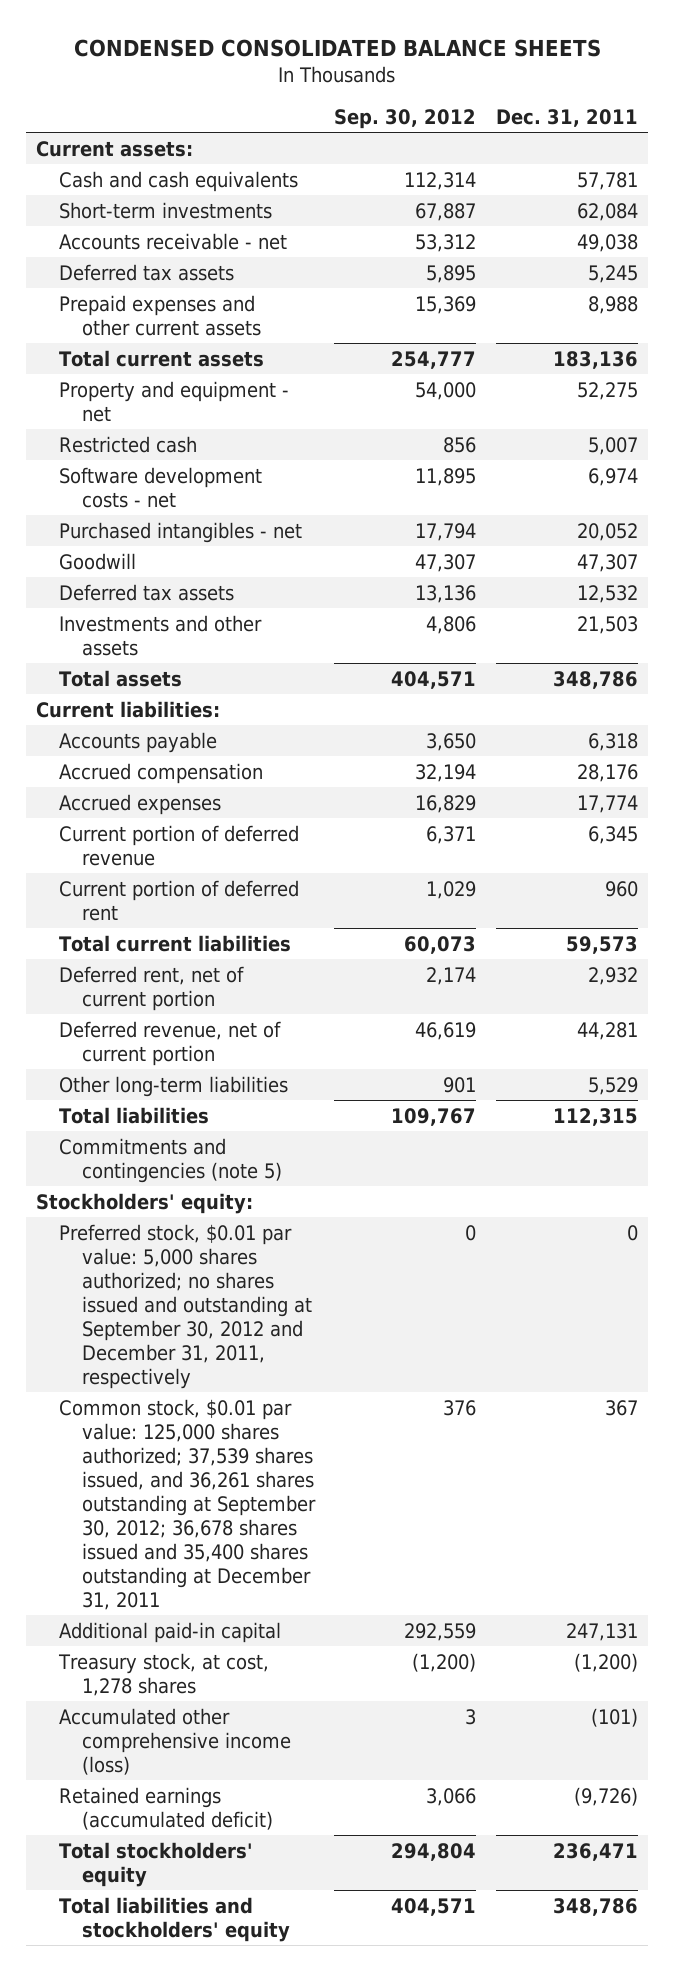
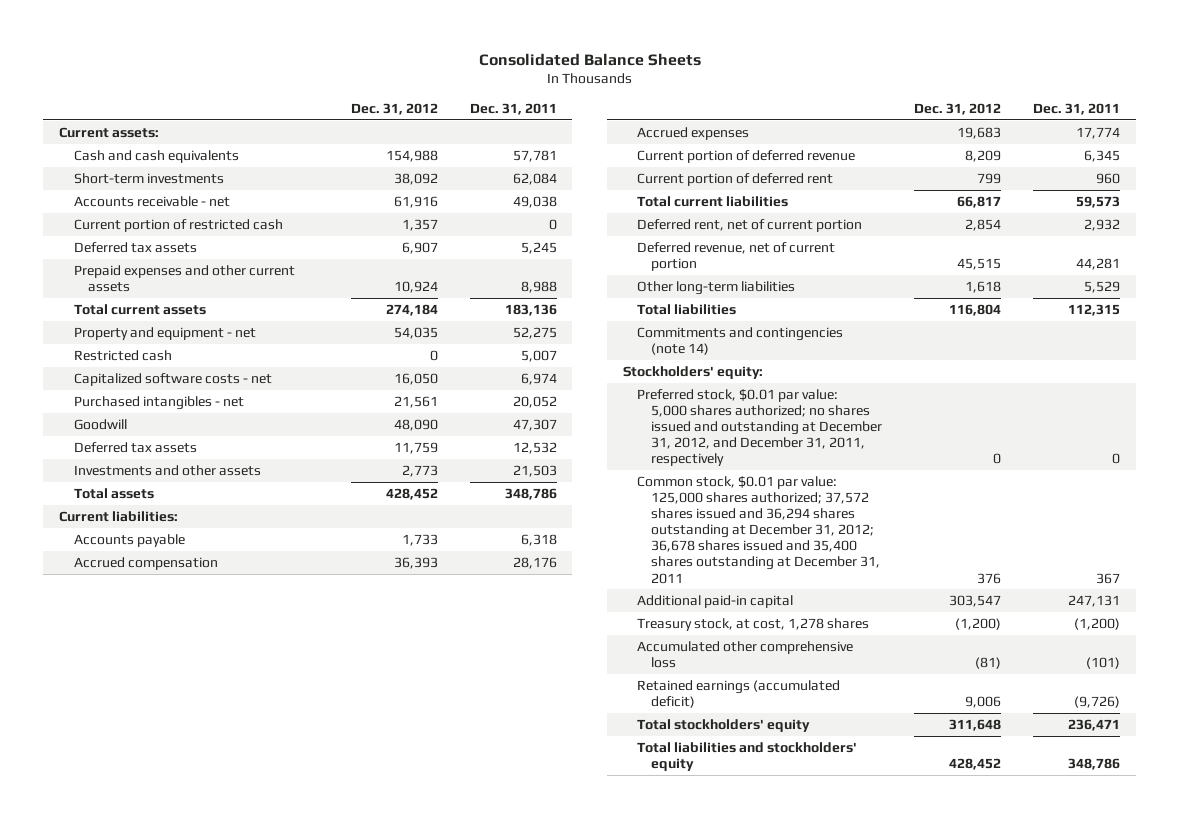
[73,38,601,57] CONDENSED CONSOLIDATED BALANCE SHEETS -> [478,52,701,66] Consolidated Balance Sheets
[334,108,477,129] Sep. 30, 2012 -> none
none -> [350,102,438,115] Dec. 31, 2012
none -> [73,218,283,232] Current portion of restricted cash
[58,466,262,508] Software development costs - net -> [73,372,272,386] Capitalized software costs - net
[58,1137,282,1183] Commitments and contingencies (note 5) -> [637,326,844,355] Commitments and contingencies (note 14)
[58,1223,312,1389] Preferred stock, $0.01 par value: 5,000 shares authorized; no shares issued and outstanding at September 30, 2012 and December 31, 2011, respectively -> [637,388,883,467] Preferred stock, $0.01 par value: 5,000 shares authorized; no shares issued and outstanding at December 31, 2012, and December 31, 2011, respectively
[58,1398,316,1610] Common stock, $0.01 par value: 125,000 shares authorized; 37,539 shares issued, and 36,261 shares outstanding at September 30, 2012; 36,678 shares issued and 35,400 shares outstanding at December 31, 2011 -> [637,475,881,584] Common stock, $0.01 par value: 125,000 shares authorized; 37,572 shares issued and 36,294 shares outstanding at December 31, 2012; 36,678 shares issued and 35,400 shares outstanding at December 31, 2011
[58,1707,291,1775] Accumulated other comprehensive income (loss) -> [637,640,854,668] Accumulated other comprehensive loss

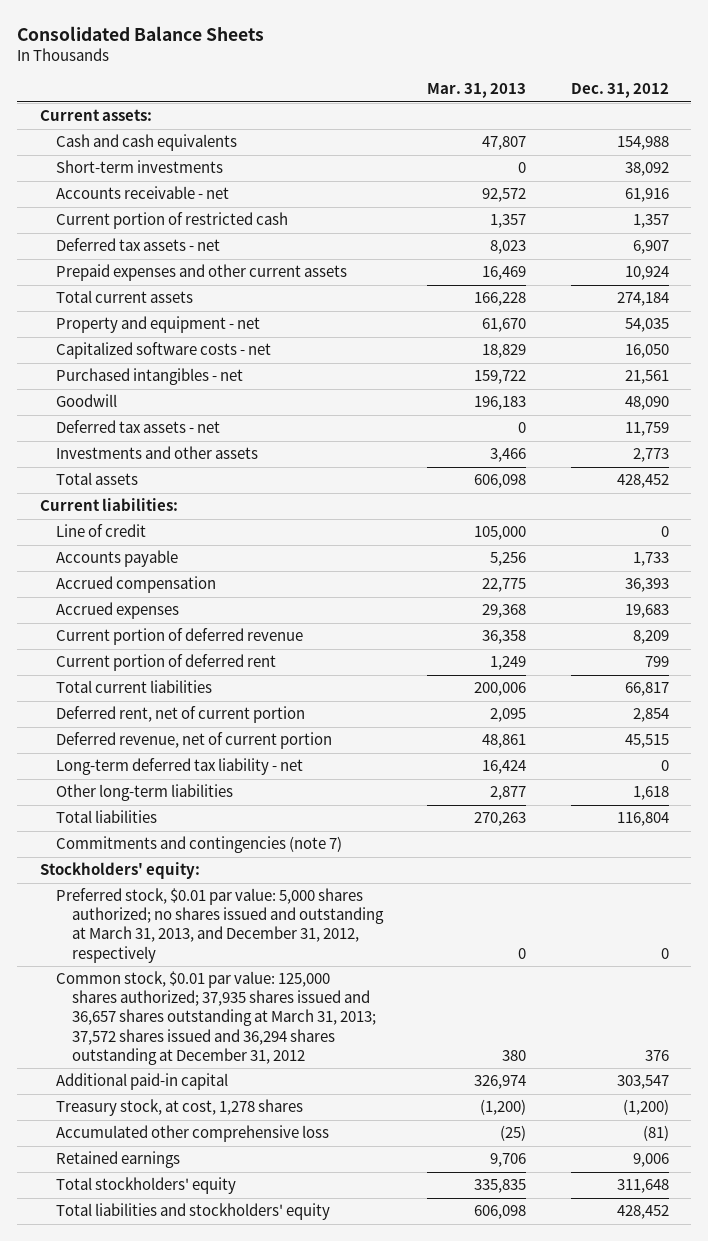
[469,102,557,115] Dec. 31, 2011 -> none
none -> [427,83,527,99] Mar. 31, 2013
[73,241,197,253] Deferred tax assets -> [55,238,220,252] Deferred tax assets - net
[73,349,172,361] Restricted cash -> none
[73,441,197,453] Deferred tax assets -> [55,420,220,434] Deferred tax assets - net
none -> [55,524,146,538] Line of credit
none -> [55,758,303,776] Long-term deferred tax liability - net
[637,326,844,355] Commitments and contingencies (note 14) -> [55,836,342,854] Commitments and contingencies (note 7)
[637,388,883,467] Preferred stock, $0.01 par value: 5,000 shares authorized; no shares issued and outstanding at December 31, 2012, and December 31, 2011, respectively -> [55,888,385,963] Preferred stock, $0.01 par value: 5,000 shares authorized; no shares issued and outstanding at March 31, 2013, and December 31, 2012, respectively
[637,475,881,584] Common stock, $0.01 par value: 125,000 shares authorized; 37,572 shares issued and 36,294 shares outstanding at December 31, 2012; 36,678 shares issued and 35,400 shares outstanding at December 31, 2011 -> [55,971,377,1065] Common stock, $0.01 par value: 125,000 shares authorized; 37,935 shares issued and 36,657 shares outstanding at March 31, 2013; 37,572 shares issued and 36,294 shares outstanding at December 31, 2012
[637,679,841,708] Retained earnings (accumulated deficit) -> [55,1151,180,1169] Retained earnings

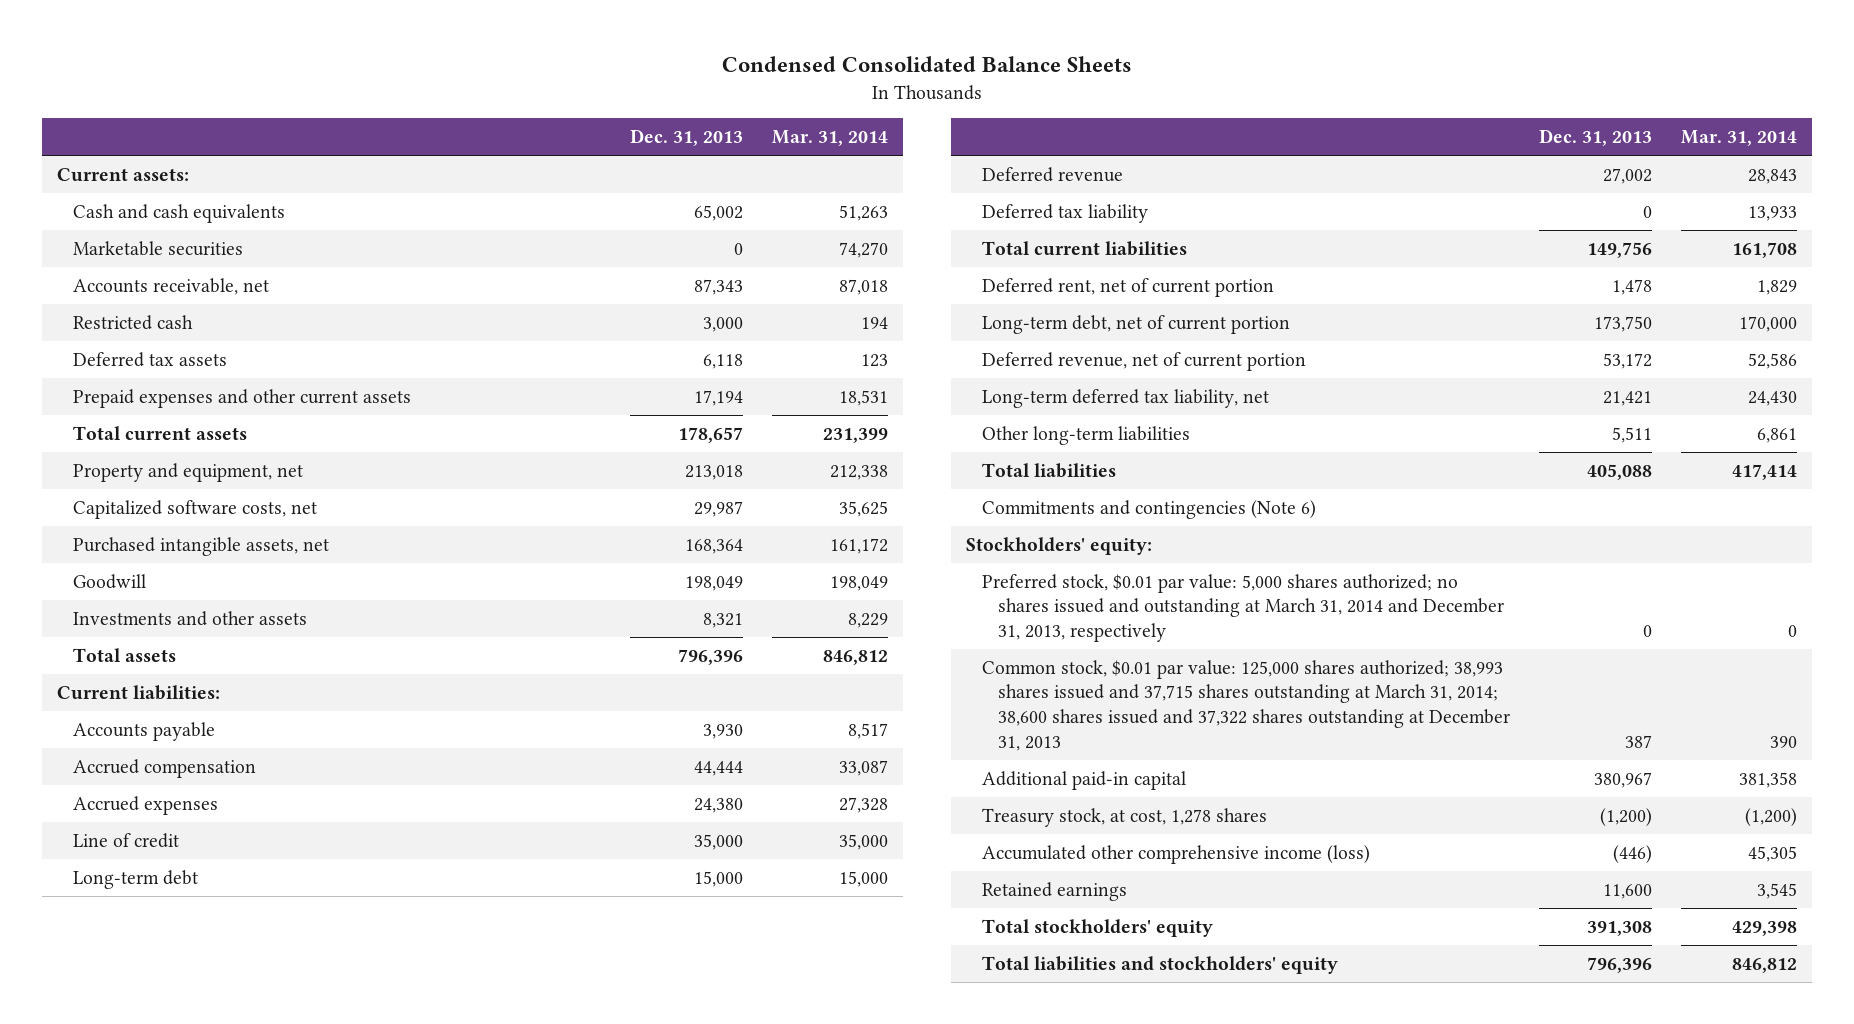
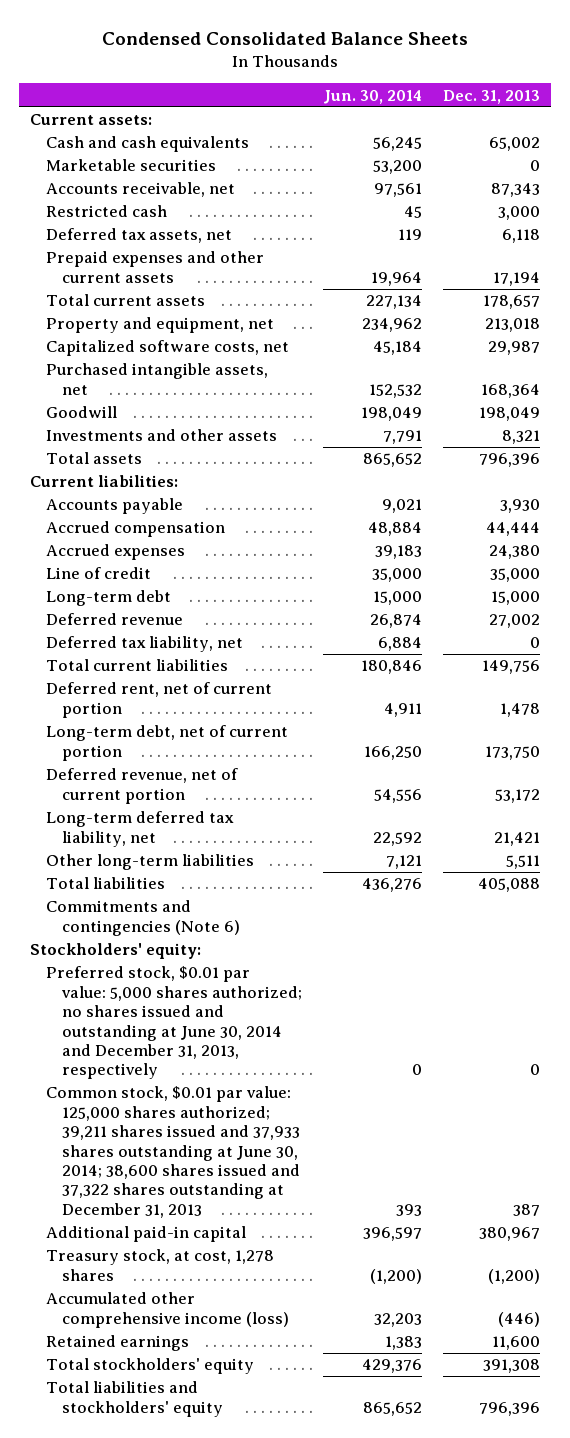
[772,130,889,147] Mar. 31, 2014 -> none
none -> [323,89,423,104] Jun. 30, 2014
[72,351,227,367] Deferred tax assets -> [45,228,232,244] Deferred tax assets, net
[982,203,1149,223] Deferred tax liability -> [45,636,243,653] Deferred tax liability, net
[982,573,1505,643] Preferred stock, $0.01 par value: 5,000 shares authorized; no shares issued and outstanding at March 31, 2014 and December 31, 2013, respectively -> [45,966,303,1080] Preferred stock, $0.01 par value: 5,000 shares authorized; no shares issued and outstanding at June 30, 2014 and December 31, 2013, respectively
[982,659,1511,751] Common stock, $0.01 par value: 125,000 shares authorized; 38,993 shares issued and 37,715 shares outstanding at March 31, 2014; 38,600 shares issued and 37,322 shares outstanding at December 31, 2013 -> [45,1086,301,1218] Common stock, $0.01 par value: 125,000 shares authorized; 39,211 shares issued and 37,933 shares outstanding at June 30, 2014; 38,600 shares issued and 37,322 shares outstanding at December 31, 2013

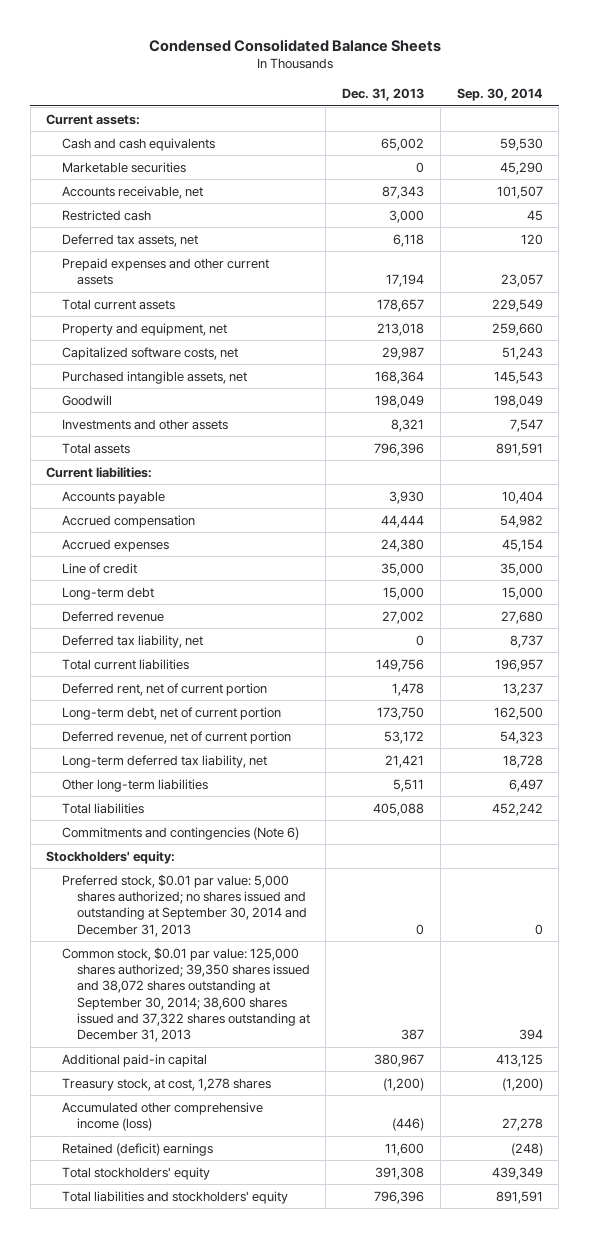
[323,89,423,104] Jun. 30, 2014 -> none
none -> [456,88,543,102] Sep. 30, 2014
[45,966,303,1080] Preferred stock, $0.01 par value: 5,000 shares authorized; no shares issued and outstanding at June 30, 2014 and December 31, 2013, respectively -> [61,873,307,937] Preferred stock, $0.01 par value: 5,000 shares authorized; no shares issued and outstanding at September 30, 2014 and December 31, 2013
[45,1086,301,1218] Common stock, $0.01 par value: 125,000 shares authorized; 39,211 shares issued and 37,933 shares outstanding at June 30, 2014; 38,600 shares issued and 37,322 shares outstanding at December 31, 2013 -> [61,946,310,1043] Common stock, $0.01 par value: 125,000 shares authorized; 39,350 shares issued and 38,072 shares outstanding at September 30, 2014; 38,600 shares issued and 37,322 shares outstanding at December 31, 2013
[45,1335,189,1352] Retained earnings -> [61,1142,213,1156] Retained (deficit) earnings

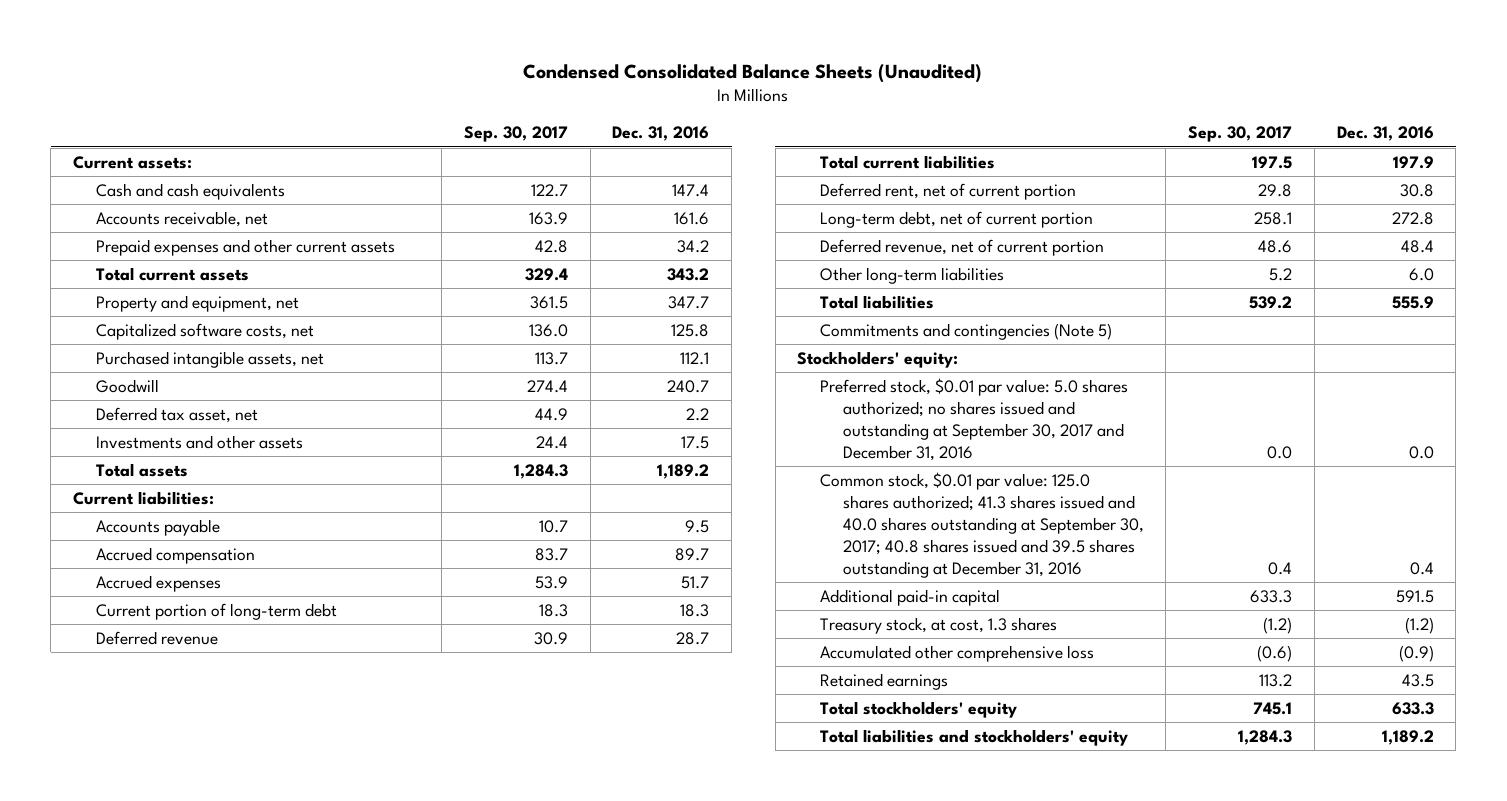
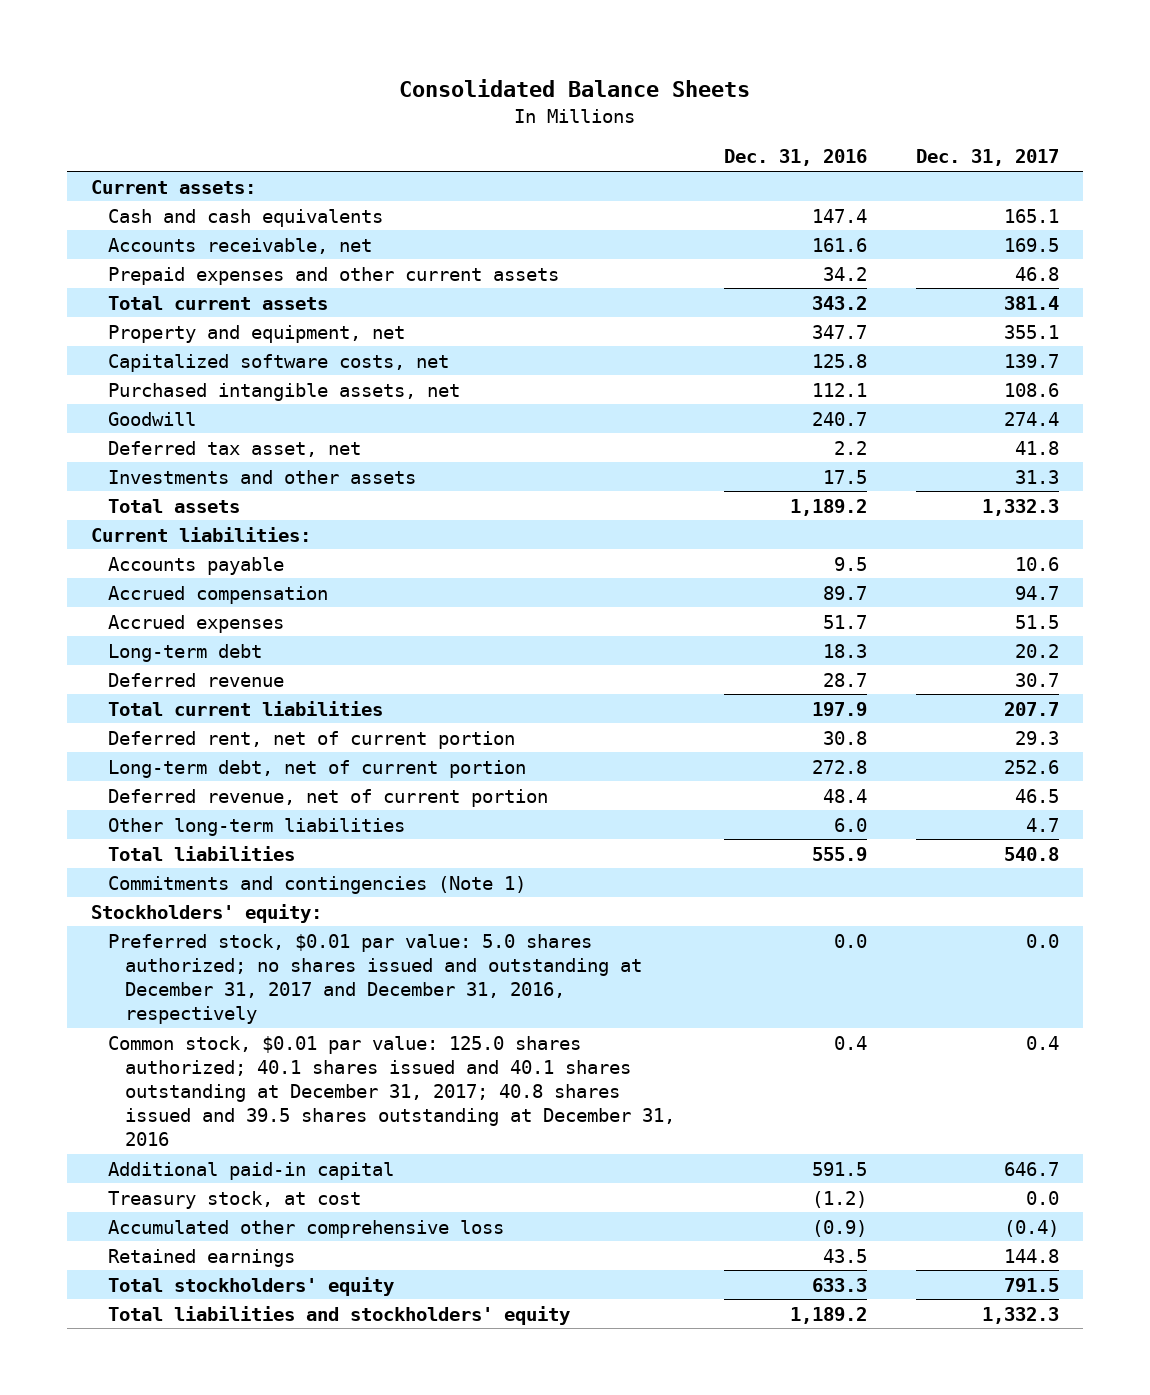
[523,63,983,83] Condensed Consolidated Balance Sheets (Unaudited) -> [399,78,751,97] Consolidated Balance Sheets
[463,126,568,143] Sep. 30, 2017 -> none
none -> [915,149,1059,167] Dec. 31, 2017
[95,602,337,620] Current portion of long-term debt -> [108,643,263,662] Long-term debt
[819,322,1112,340] Commitments and contingencies (Note 5) -> [108,875,527,894] Commitments and contingencies (Note 1)
[819,377,1128,461] Preferred stock, $0.01 par value: 5.0 shares authorized; no shares issued and outstanding at September 30, 2017 and December 31, 2016 -> [108,933,642,1024] Preferred stock, $0.01 par value: 5.0 shares authorized; no shares issued and outstanding at December 31, 2017 and December 31, 2016, respectively
[819,471,1144,578] Common stock, $0.01 par value: 125.0 shares authorized; 41.3 shares issued and 40.0 shares outstanding at September 30, 2017; 40.8 shares issued and 39.5 shares outstanding at December 31, 2016 -> [108,1035,675,1146] Common stock, $0.01 par value: 125.0 shares authorized; 40.1 shares issued and 40.1 shares outstanding at December 31, 2017; 40.8 shares issued and 39.5 shares outstanding at December 31, 2016
[819,616,1057,634] Treasury stock, at cost, 1.3 shares -> [108,1190,362,1209] Treasury stock, at cost

